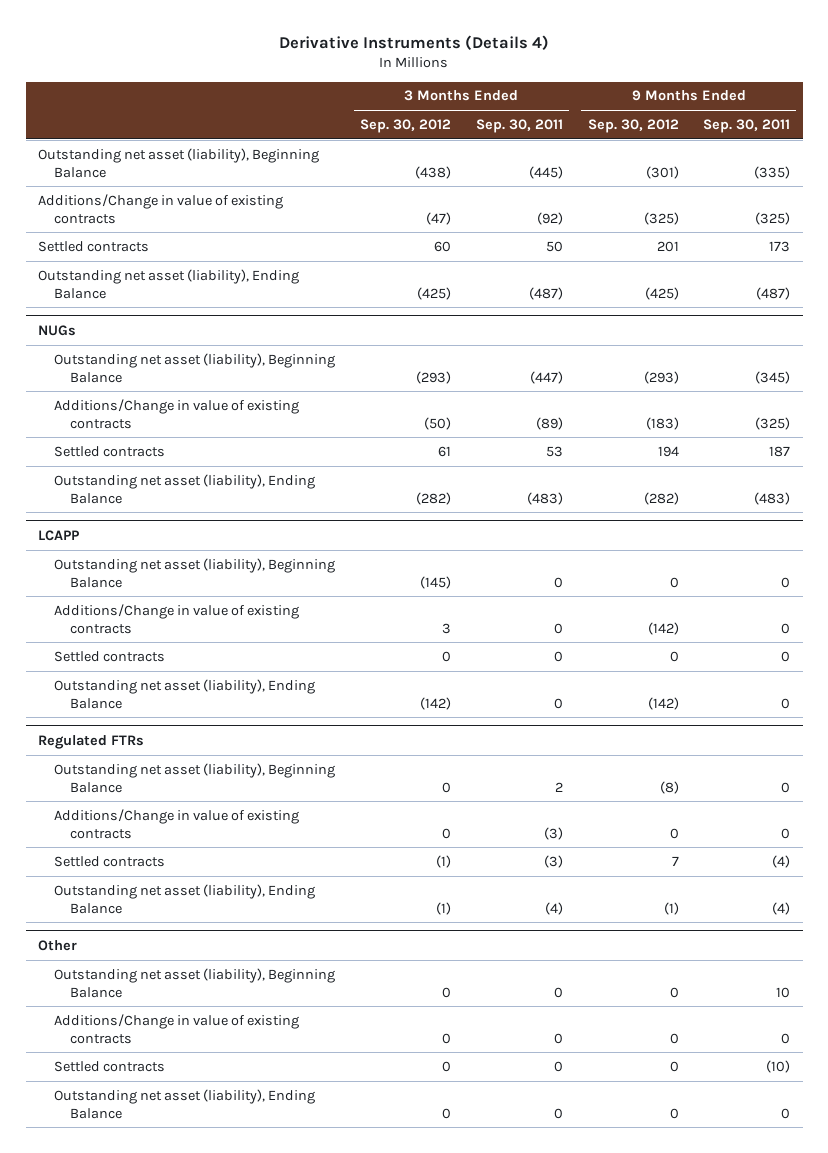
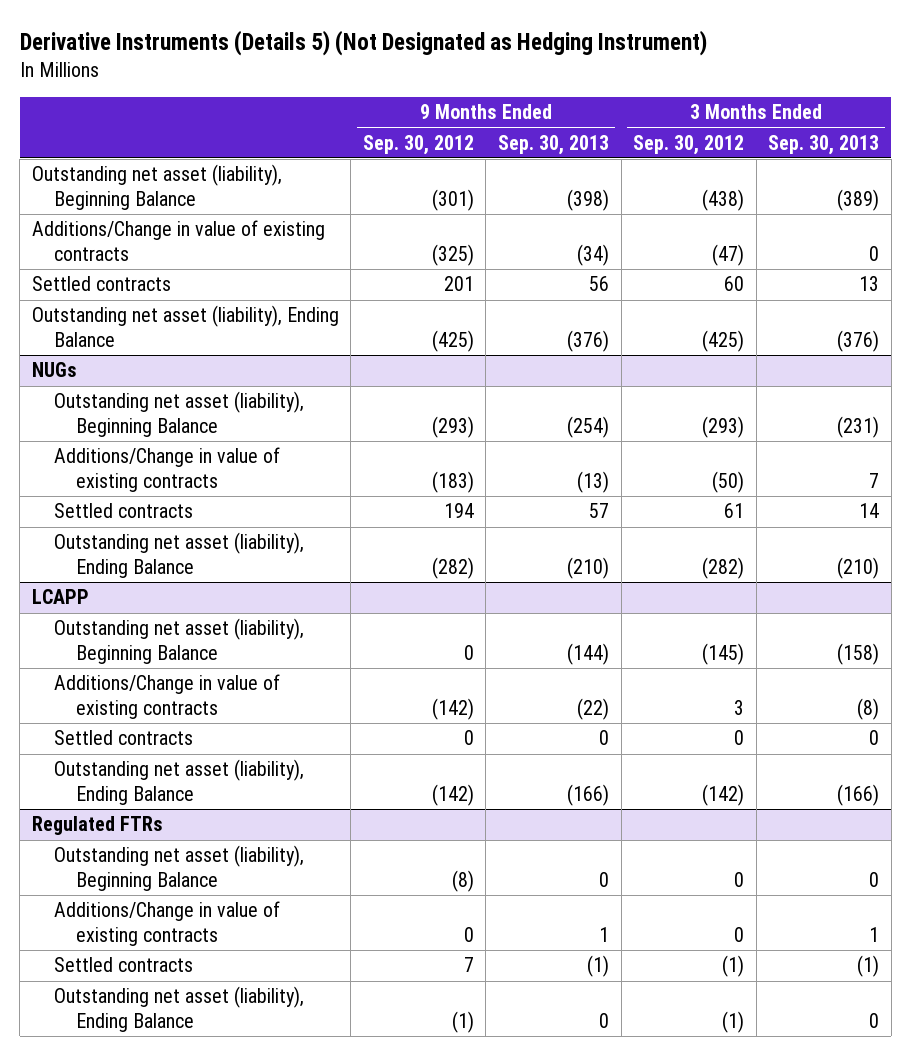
[279,34,550,50] Derivative Instruments (Details 4) -> [19,30,707,57] Derivative Instruments (Details 5) (Not Designated as Hedging Instrument)
[475,119,563,134] Sep. 30, 2011 -> none
[703,119,791,134] Sep. 30, 2011 -> none
none -> [497,134,609,155] Sep. 30, 2013
none -> [768,134,880,155] Sep. 30, 2013
[38,939,78,951] Other -> none
[54,967,336,998] Outstanding net asset (liability), Beginning Balance -> none
[54,1013,300,1044] Additions/Change in value of existing contracts -> none
[54,1060,166,1072] Settled contracts -> none
[54,1088,316,1119] Outstanding net asset (liability), Ending Balance -> none

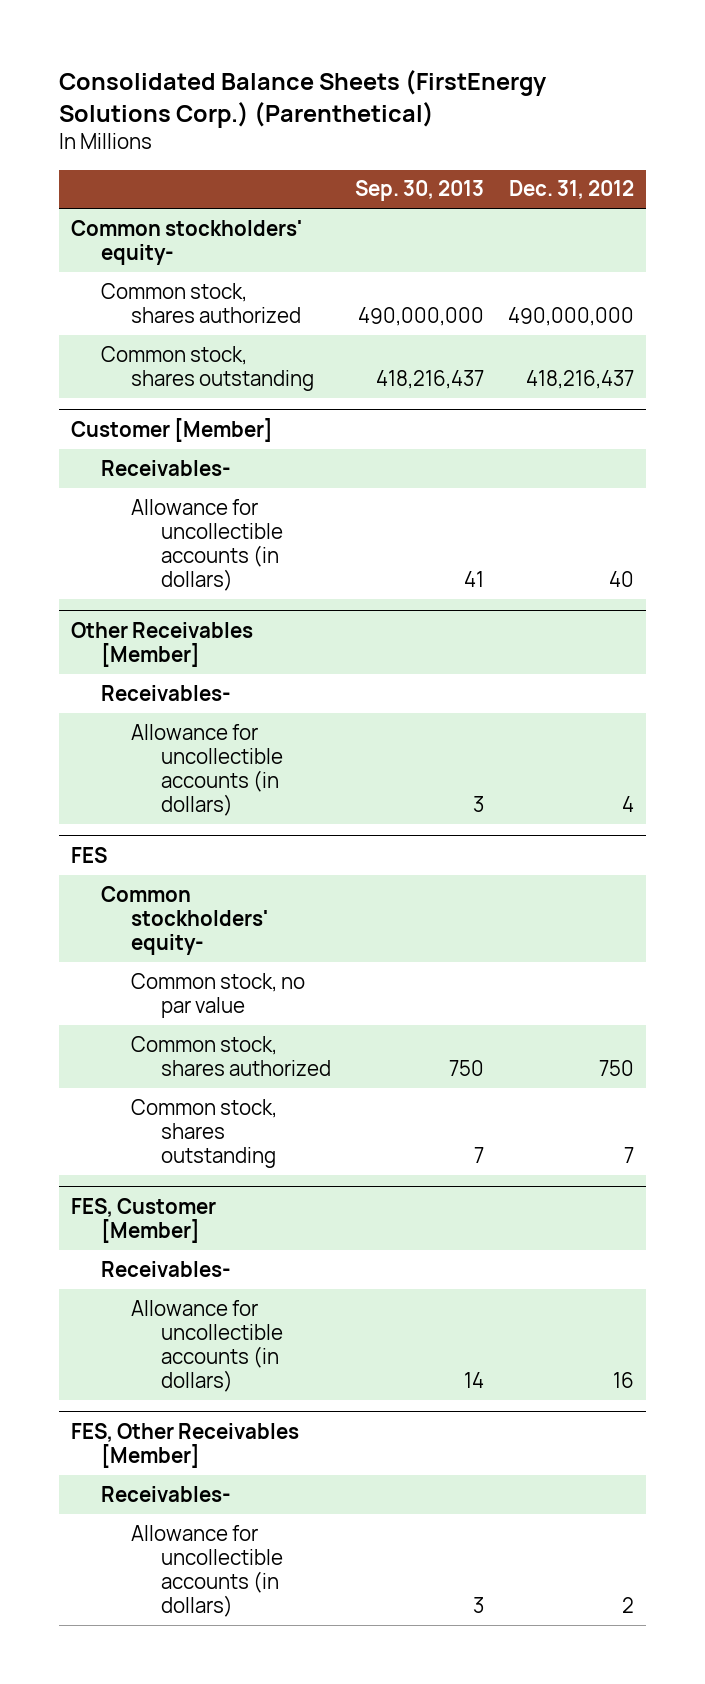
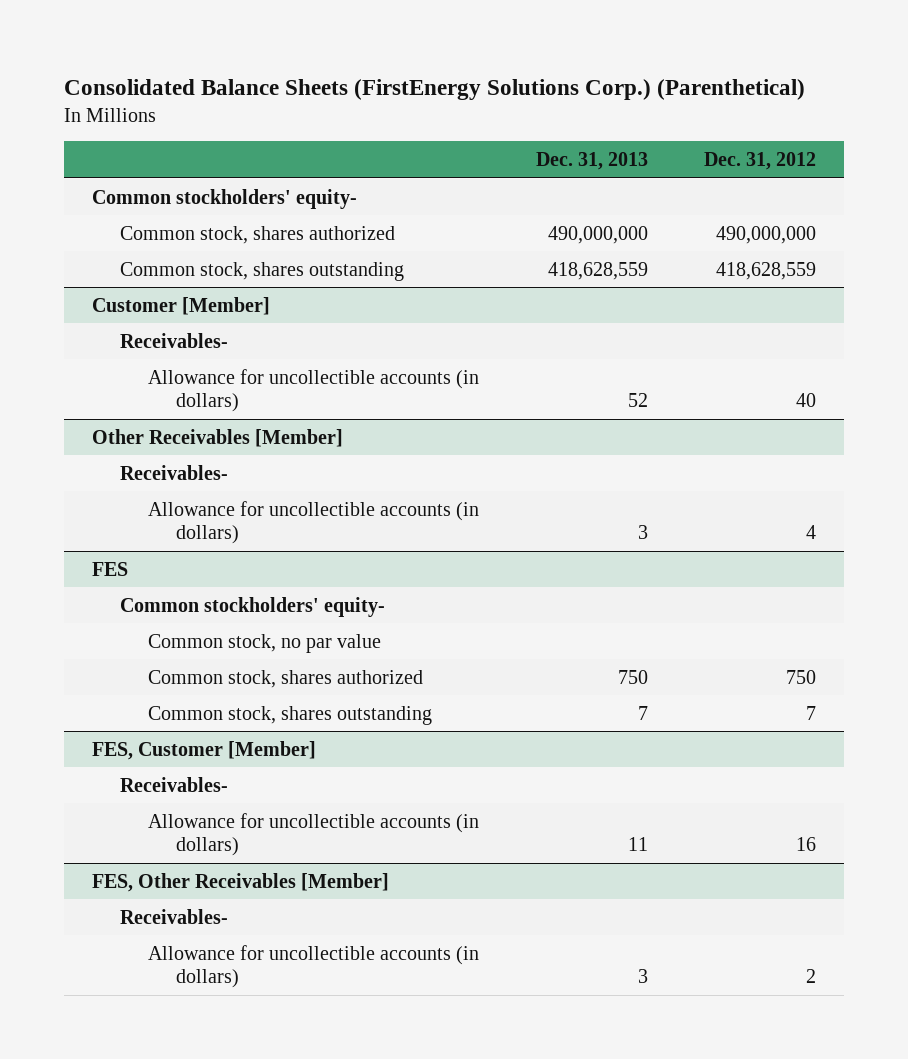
[354,180,484,202] Sep. 30, 2013 -> none
none -> [535,152,648,171] Dec. 31, 2013
[526,369,635,389] 418,216,437 -> [716,261,817,280] 418,628,559

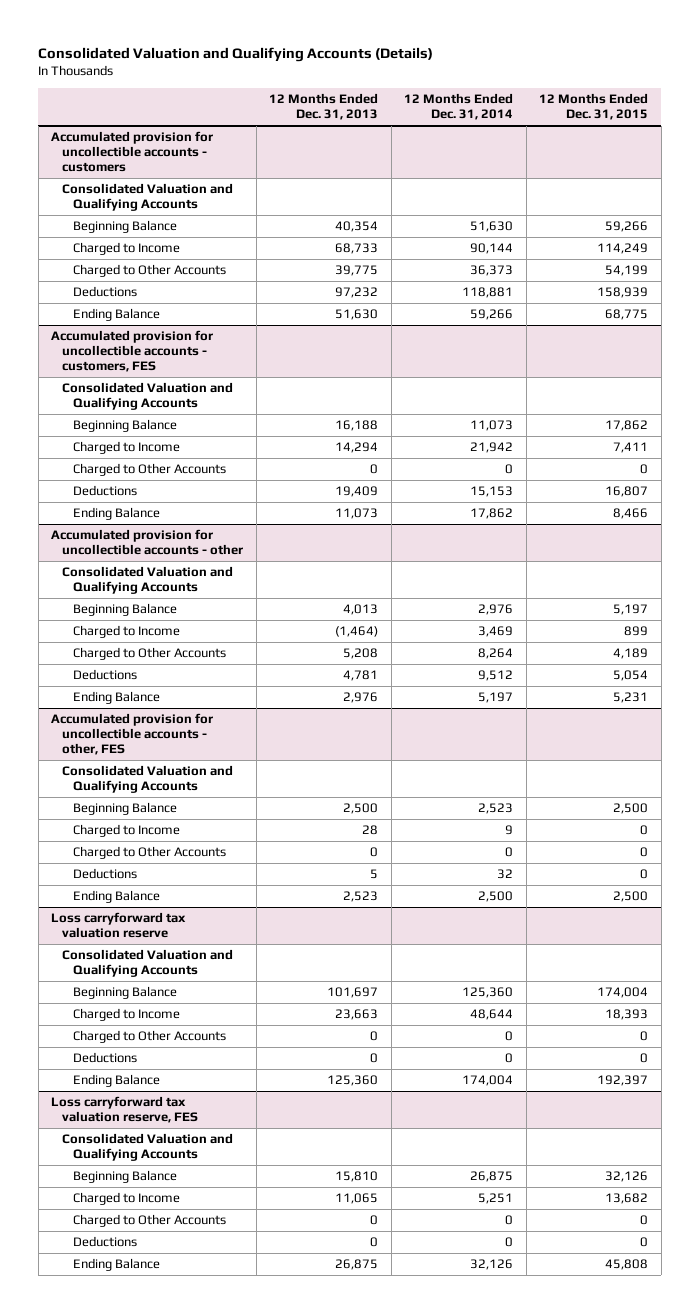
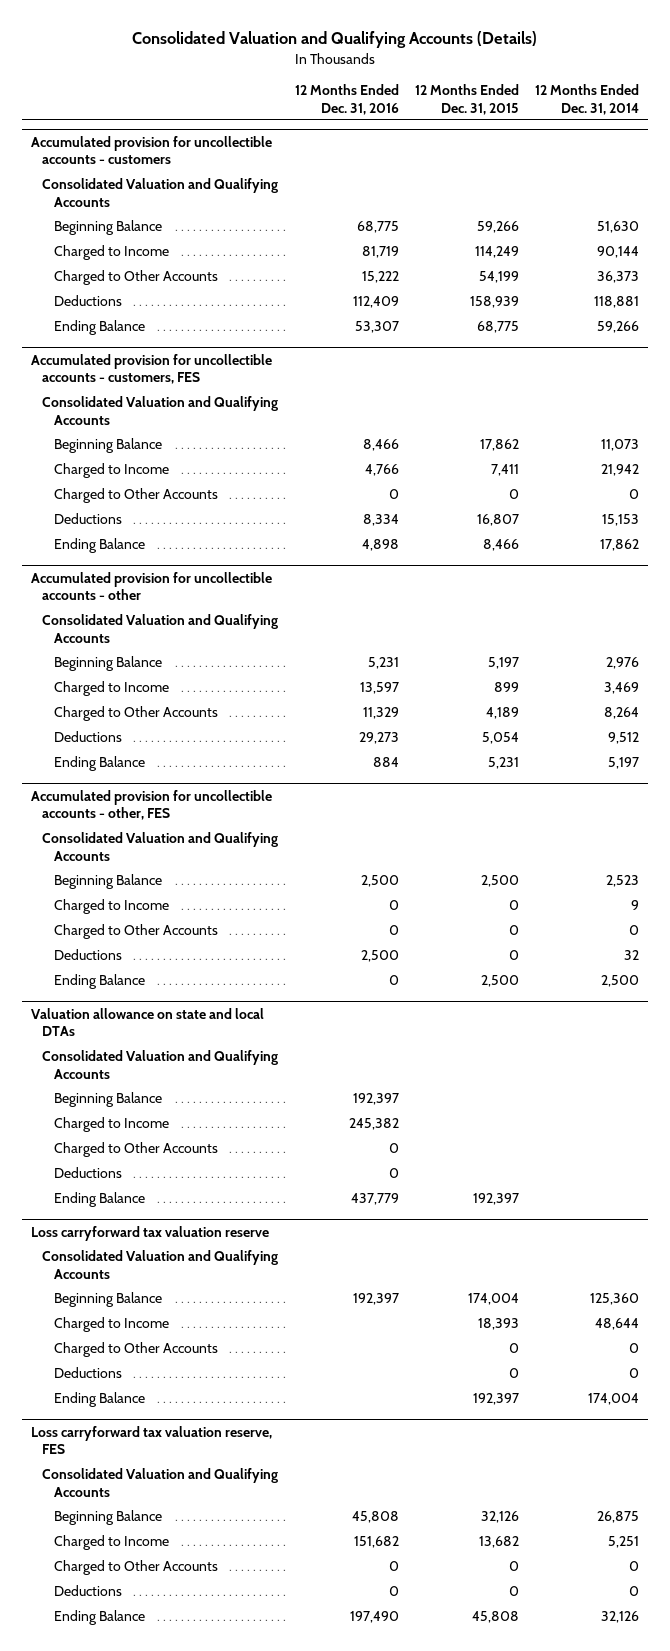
[269,93,379,121] 12 Months Ended Dec. 31, 2013 -> none
none -> [294,84,399,115] 12 Months Ended Dec. 31, 2016
none -> [30,1008,264,1037] Valuation allowance on state and local DTAs
none -> [42,1050,279,1079] Consolidated Valuation and Qualifying Accounts
none -> [53,1092,162,1108] Beginning Balance
none -> [53,1117,169,1133] Charged to Income
none -> [53,1142,218,1158] Charged to Other Accounts
none -> [53,1167,122,1179] Deductions
none -> [53,1192,145,1208] Ending Balance

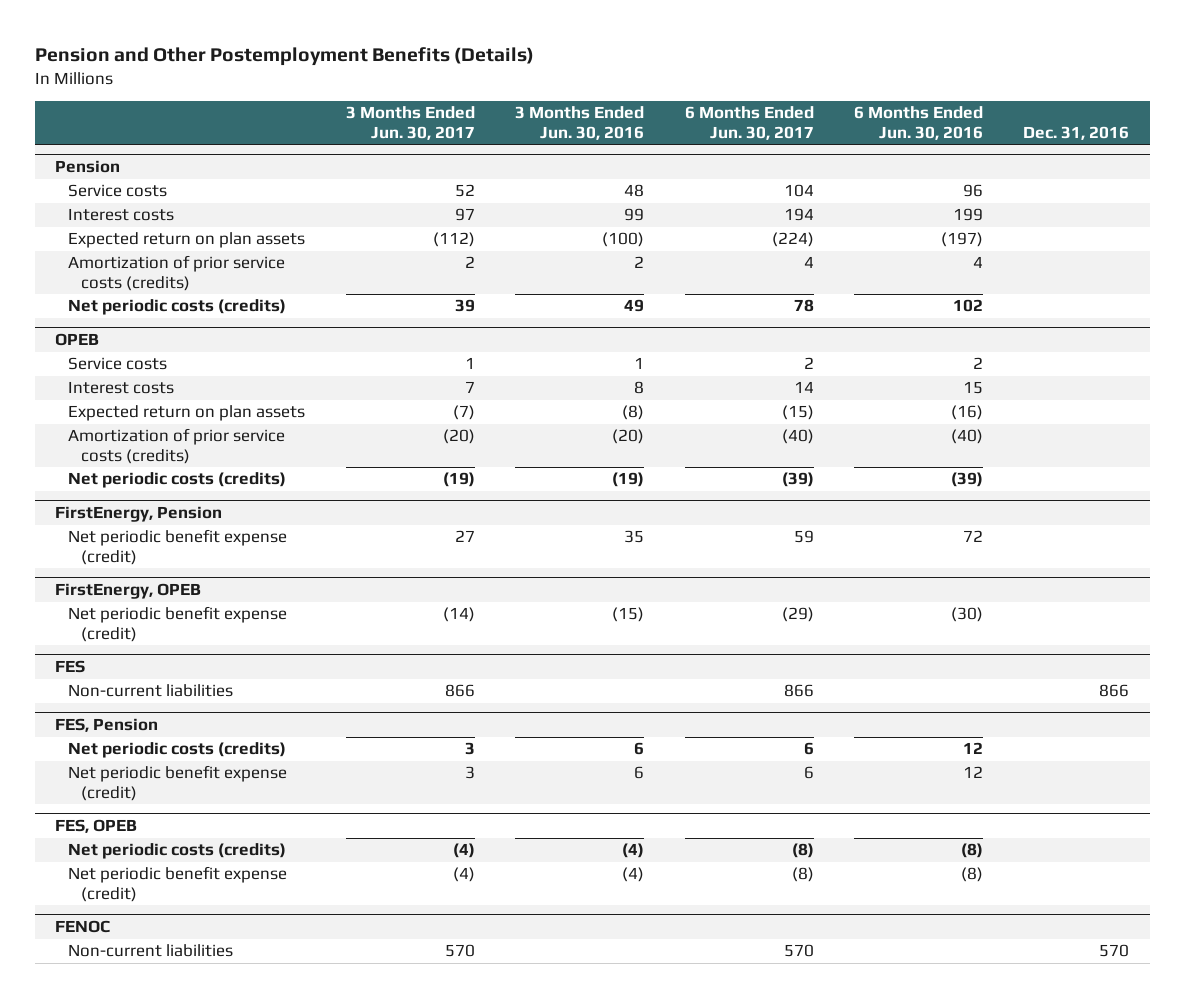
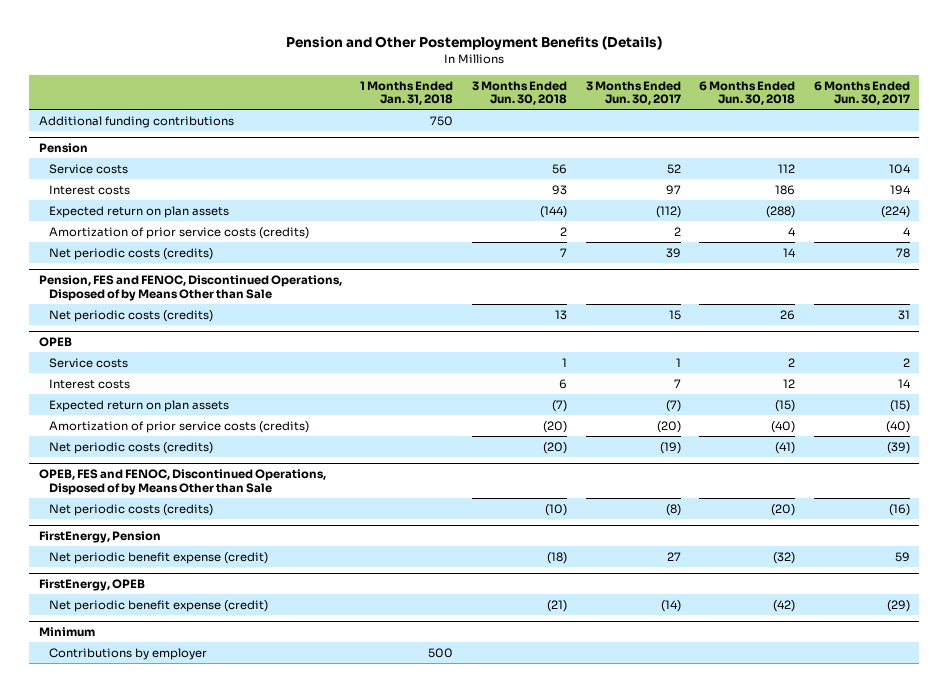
[515,106,645,140] 3 Months Ended Jun. 30, 2016 -> none
[854,106,984,140] 6 Months Ended Jun. 30, 2016 -> none
[1023,125,1130,140] Dec. 31, 2016 -> none
none -> [360,80,454,106] 1 Months Ended Jan. 31, 2018
none -> [471,80,567,106] 3 Months Ended Jun. 30, 2018
none -> [699,80,796,106] 6 Months Ended Jun. 30, 2018
none -> [38,115,234,128] Additional funding contributions
none -> [38,275,342,302] Pension, FES and FENOC, Discontinued Operations, Disposed of by Means Other than Sale
none -> [49,309,214,322] Net periodic costs (credits)
none -> [38,469,326,496] OPEB, FES and FENOC, Discontinued Operations, Disposed of by Means Other than Sale
none -> [49,503,214,516] Net periodic costs (credits)
[55,660,86,674] FES -> none
[68,684,234,698] Non-current liabilities -> none
[55,718,159,733] FES, Pension -> none
[68,742,287,759] Net periodic costs (credits) -> none
[68,765,288,802] Net periodic benefit expense (credit) -> none
[55,819,138,834] FES, OPEB -> none
[68,843,287,860] Net periodic costs (credits) -> none
[68,866,288,903] Net periodic benefit expense (credit) -> none
[55,920,111,934] FENOC -> none
[68,944,234,958] Non-current liabilities -> none
none -> [38,627,95,638] Minimum
none -> [49,647,208,660] Contributions by employer

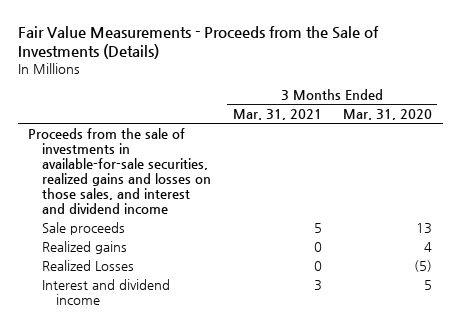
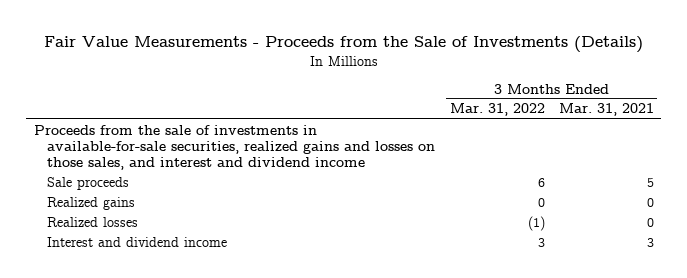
[342,109,432,121] Mar. 31, 2020 -> none
none -> [449,103,545,117] Mar. 31, 2022
[42,259,135,271] Realized Losses -> [47,216,139,227] Realized losses

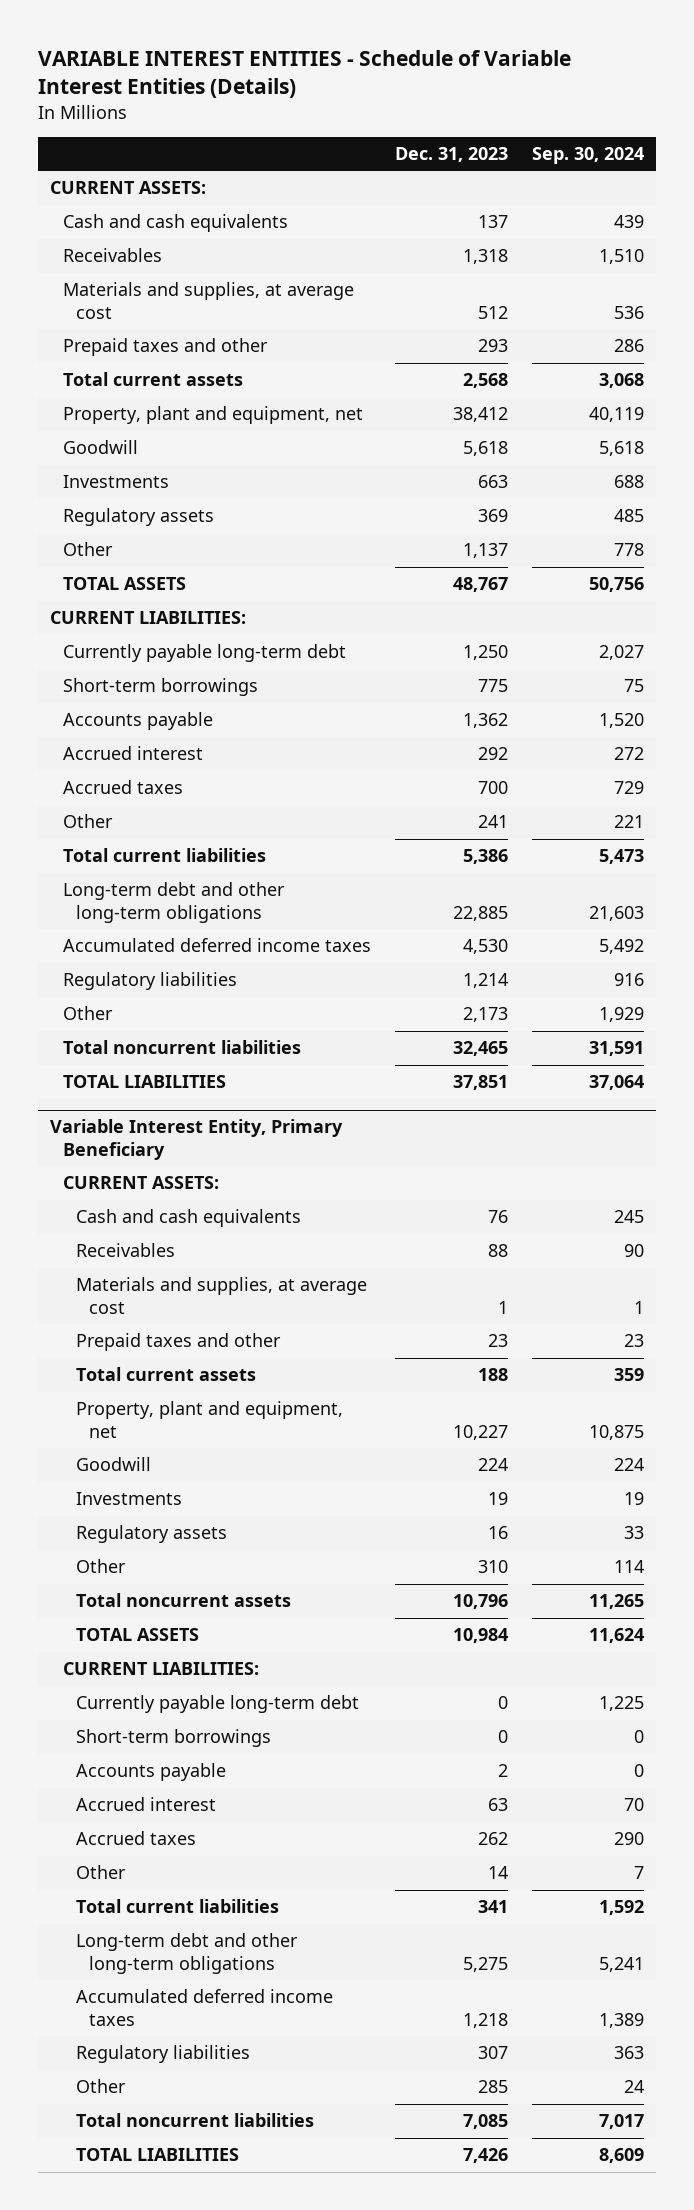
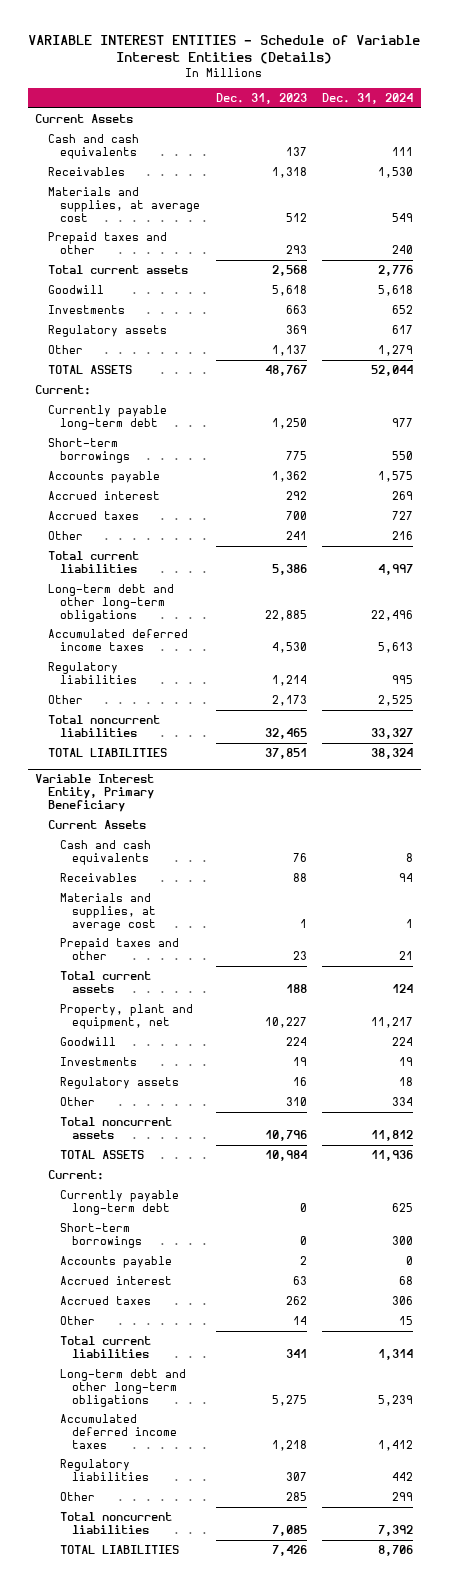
[531,147,644,165] Sep. 30, 2024 -> none
none -> [322,93,414,105] Dec. 31, 2024
[50,181,207,195] CURRENT ASSETS: -> [35,114,134,124] Current Assets
[62,406,363,425] Property, plant and equipment, net -> none
[50,611,247,625] CURRENT LIABILITIES: -> [35,385,92,396] Current:
[62,1176,219,1190] CURRENT ASSETS: -> [47,820,146,830] Current Assets
[62,1662,259,1676] CURRENT LIABILITIES: -> [47,1170,104,1181] Current:

